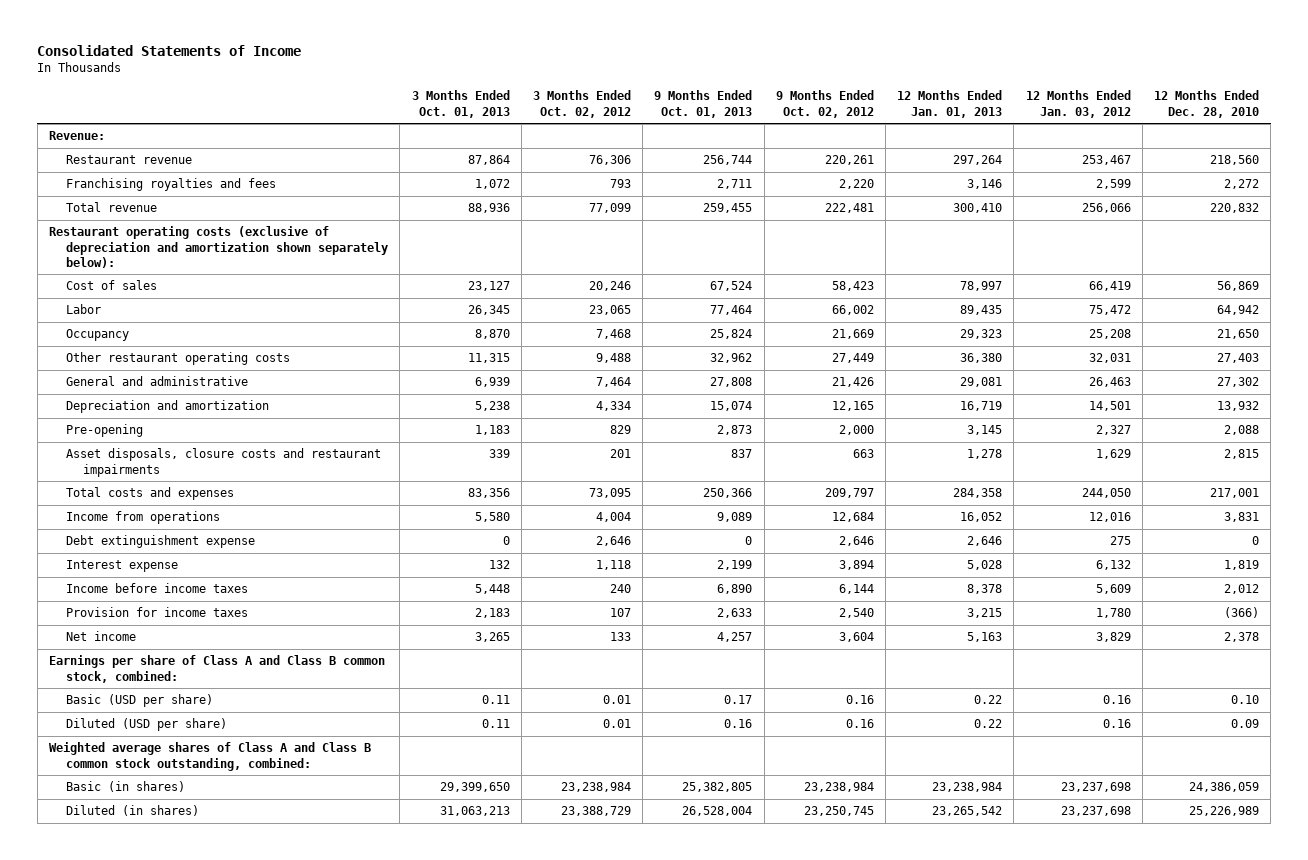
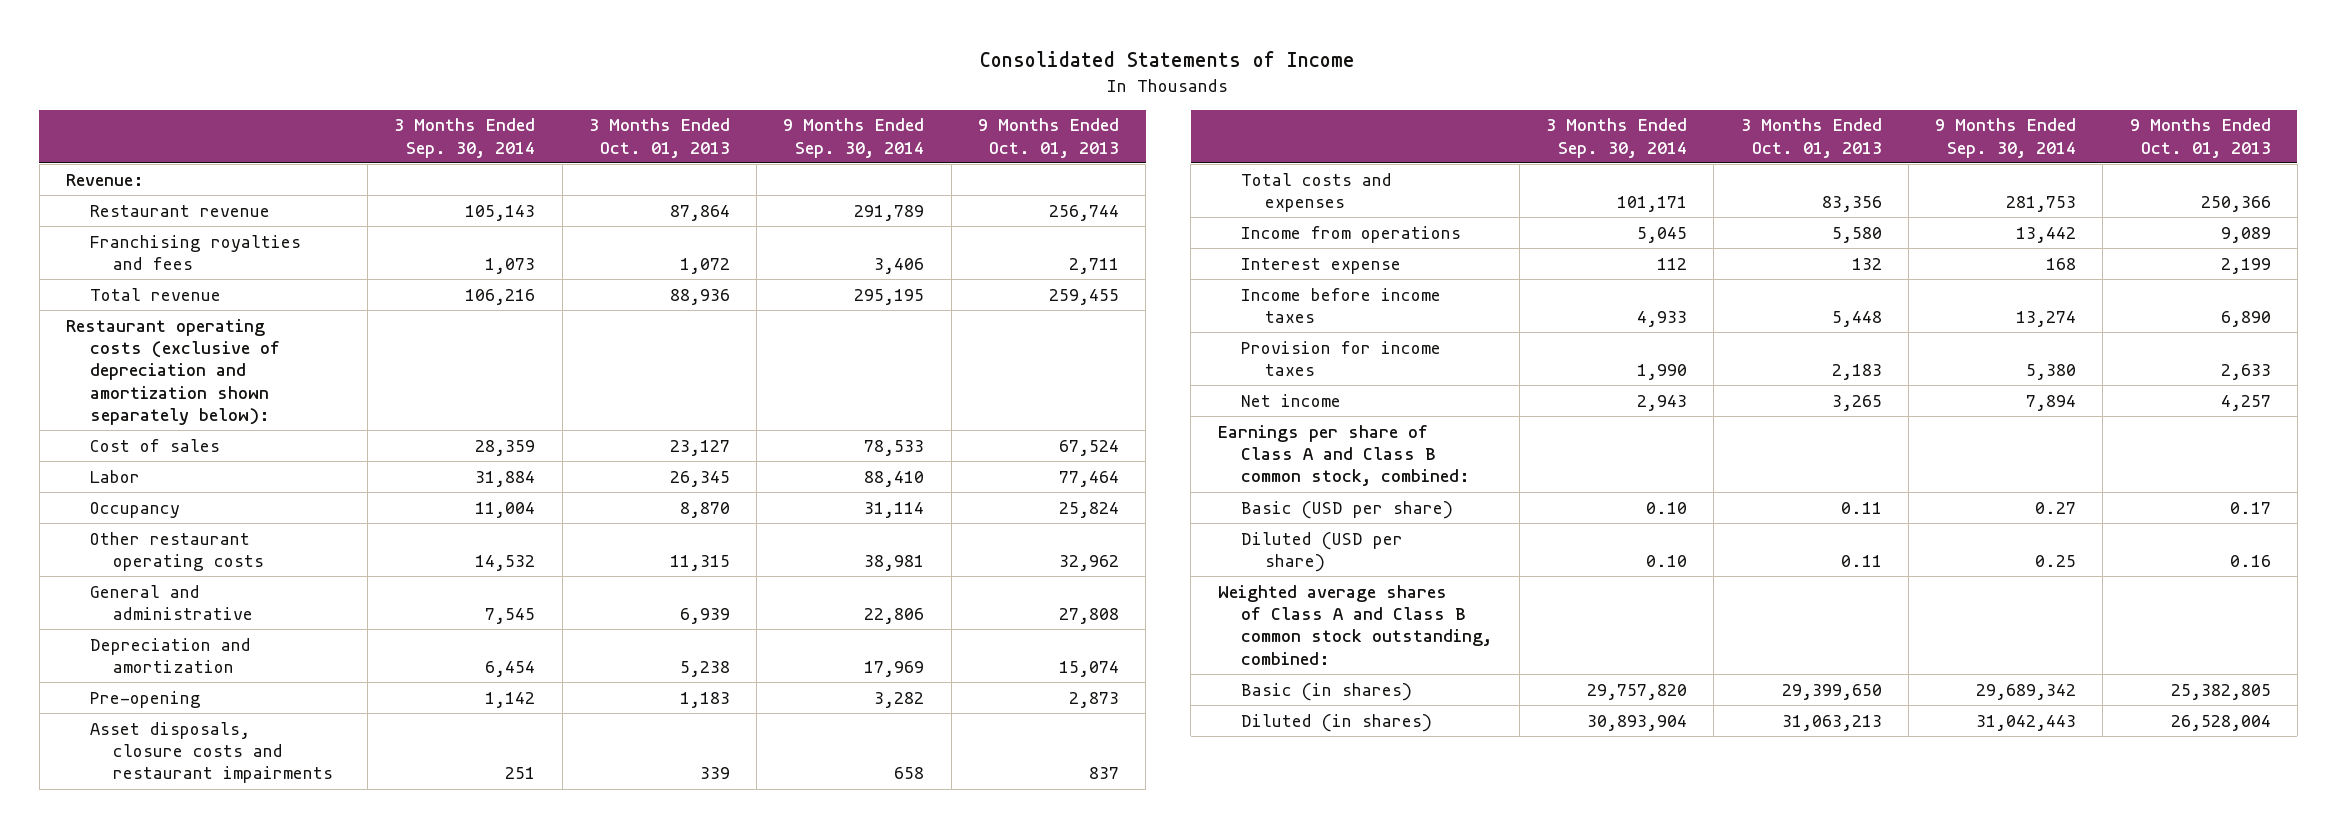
[533,90,632,118] 3 Months Ended Oct. 02, 2012 -> none
[775,90,874,118] 9 Months Ended Oct. 02, 2012 -> none
[897,90,1003,118] 12 Months Ended Jan. 01, 2013 -> none
[1025,90,1131,118] 12 Months Ended Jan. 03, 2012 -> none
[1153,90,1259,118] 12 Months Ended Dec. 28, 2010 -> none
none -> [394,118,536,158] 3 Months Ended Sep. 30, 2014
none -> [783,118,925,158] 9 Months Ended Sep. 30, 2014
[66,535,256,549] Debt extinguishment expense -> none

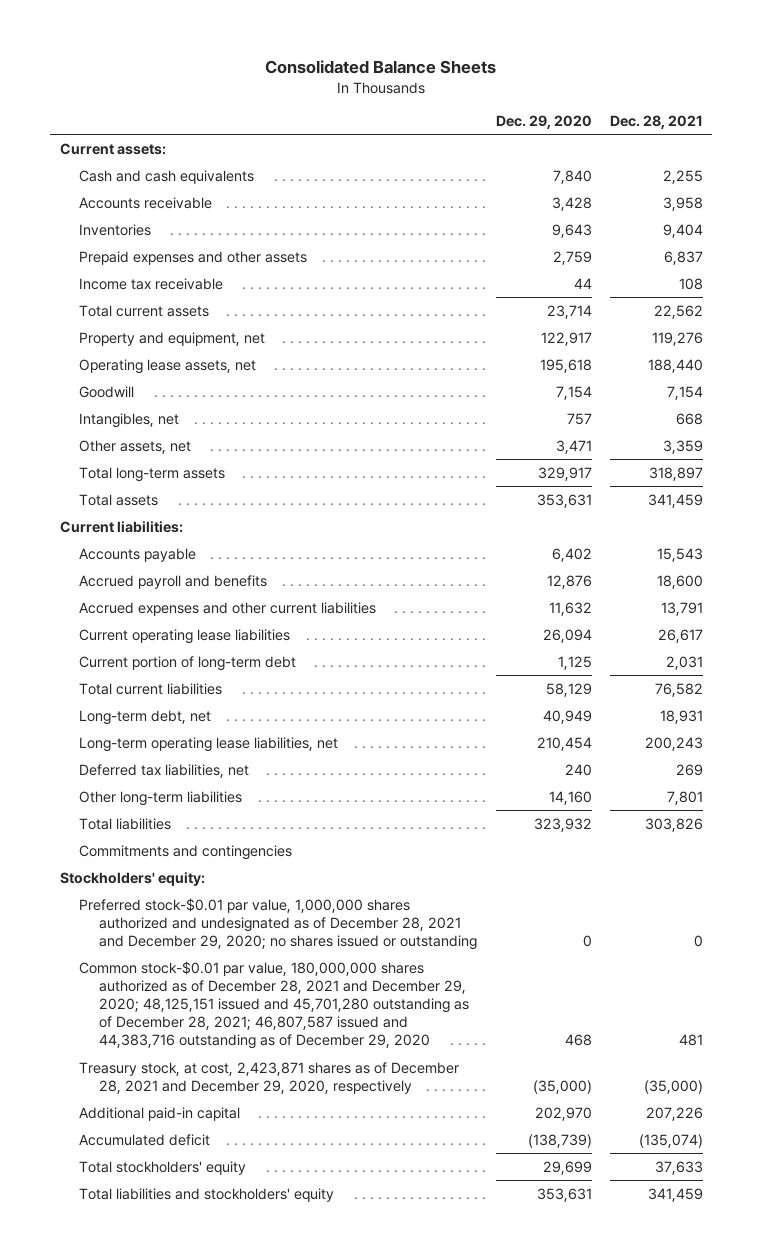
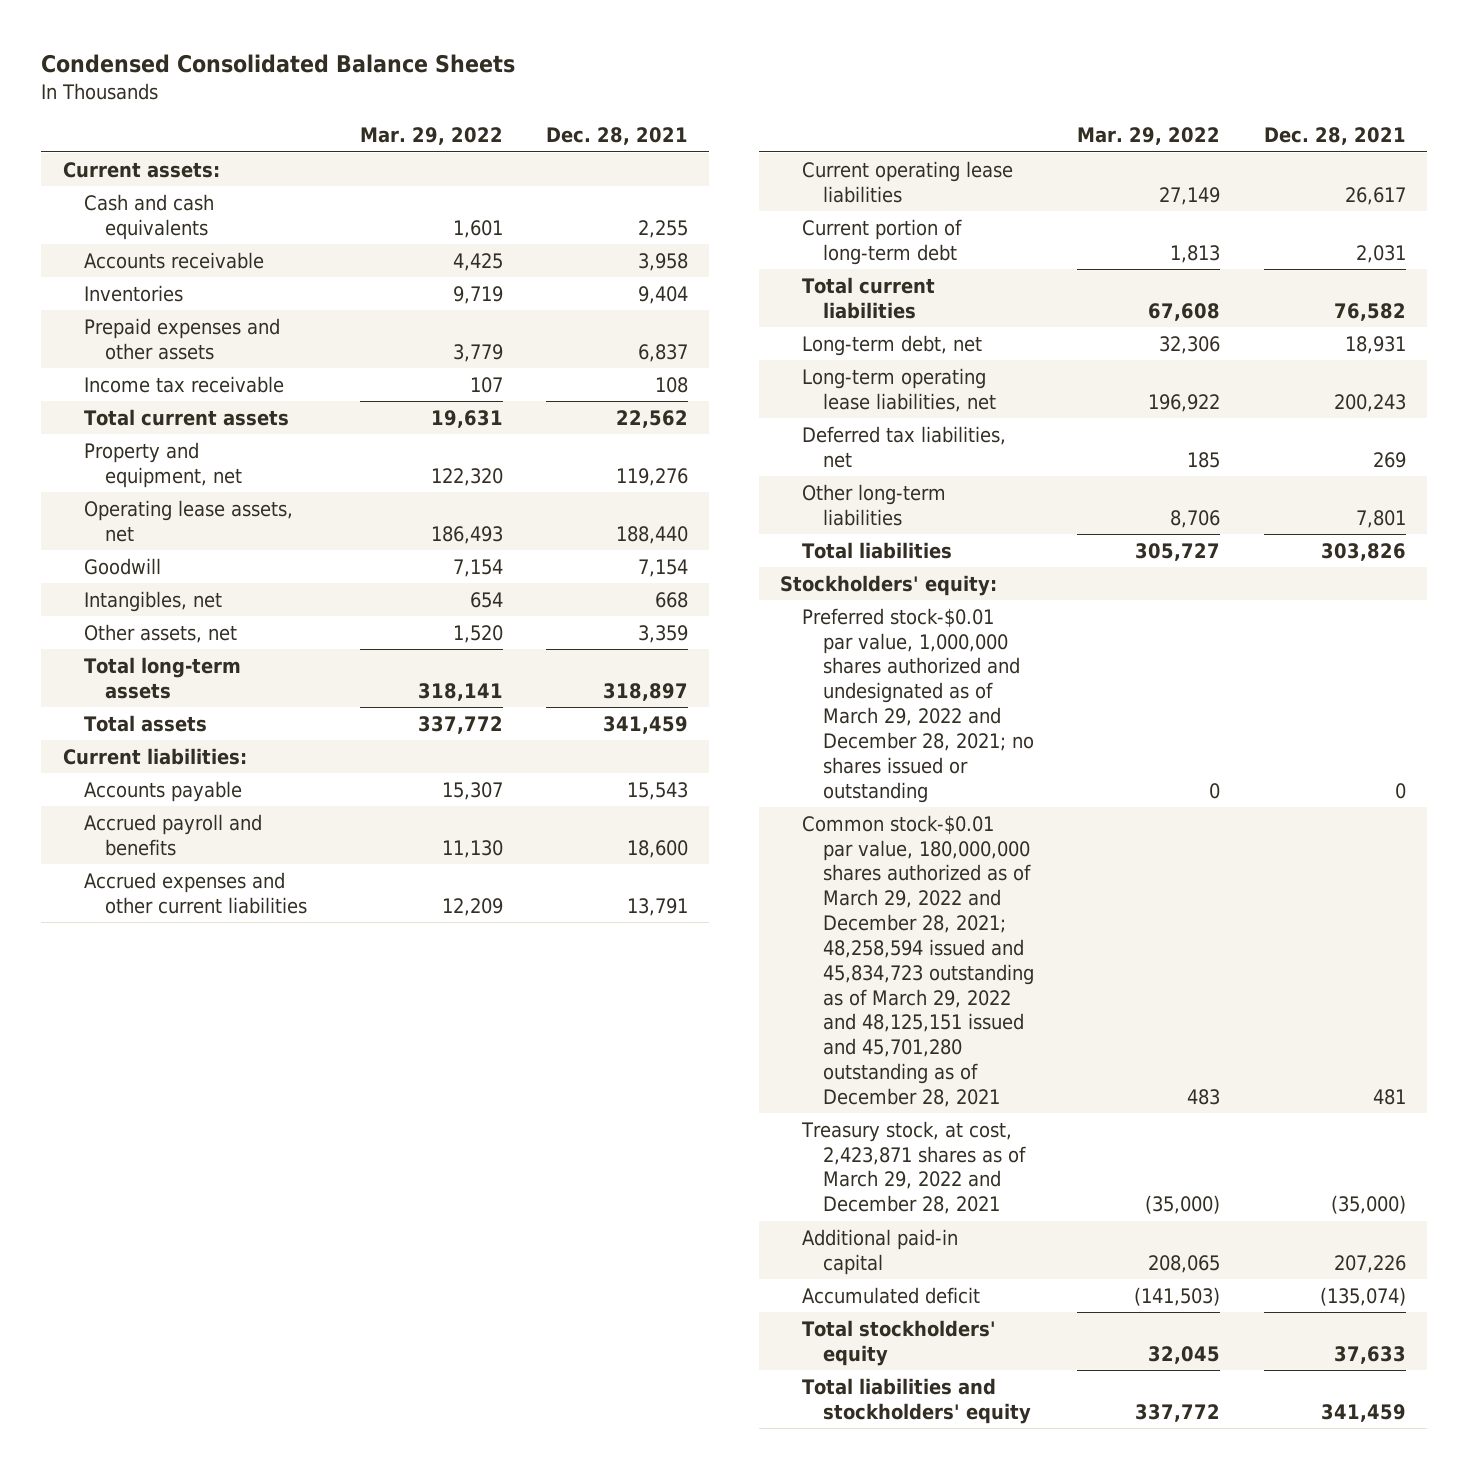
[265,60,497,75] Consolidated Balance Sheets -> [41,53,516,73] Condensed Consolidated Balance Sheets
[495,114,592,129] Dec. 29, 2020 -> none
none -> [359,127,503,146] Mar. 29, 2022
[79,844,293,860] Commitments and contingencies -> none
[79,897,477,950] Preferred stock-$0.01 par value, 1,000,000 shares authorized and undesignated as of December 28, 2021 and December 29, 2020; no shares issued or outstanding -> [801,607,1035,803] Preferred stock-$0.01 par value, 1,000,000 shares authorized and undesignated as of March 29, 2022 and December 28, 2021; no shares issued or outstanding
[79,960,469,1050] Common stock-$0.01 par value, 180,000,000 shares authorized as of December 28, 2021 and December 29, 2020; 48,125,151 issued and 45,701,280 outstanding as of December 28, 2021; 46,807,587 issued and 44,383,716 outstanding as of December 29, 2020 -> [801,814,1035,1107] Common stock-$0.01 par value, 180,000,000 shares authorized as of March 29, 2022 and December 28, 2021; 48,258,594 issued and 45,834,723 outstanding as of March 29, 2022 and 48,125,151 issued and 45,701,280 outstanding as of December 28, 2021
[79,1061,460,1094] Treasury stock, at cost, 2,423,871 shares as of December 28, 2021 and December 29, 2020, respectively -> [800,1120,1027,1215] Treasury stock, at cost, 2,423,871 shares as of March 29, 2022 and December 28, 2021

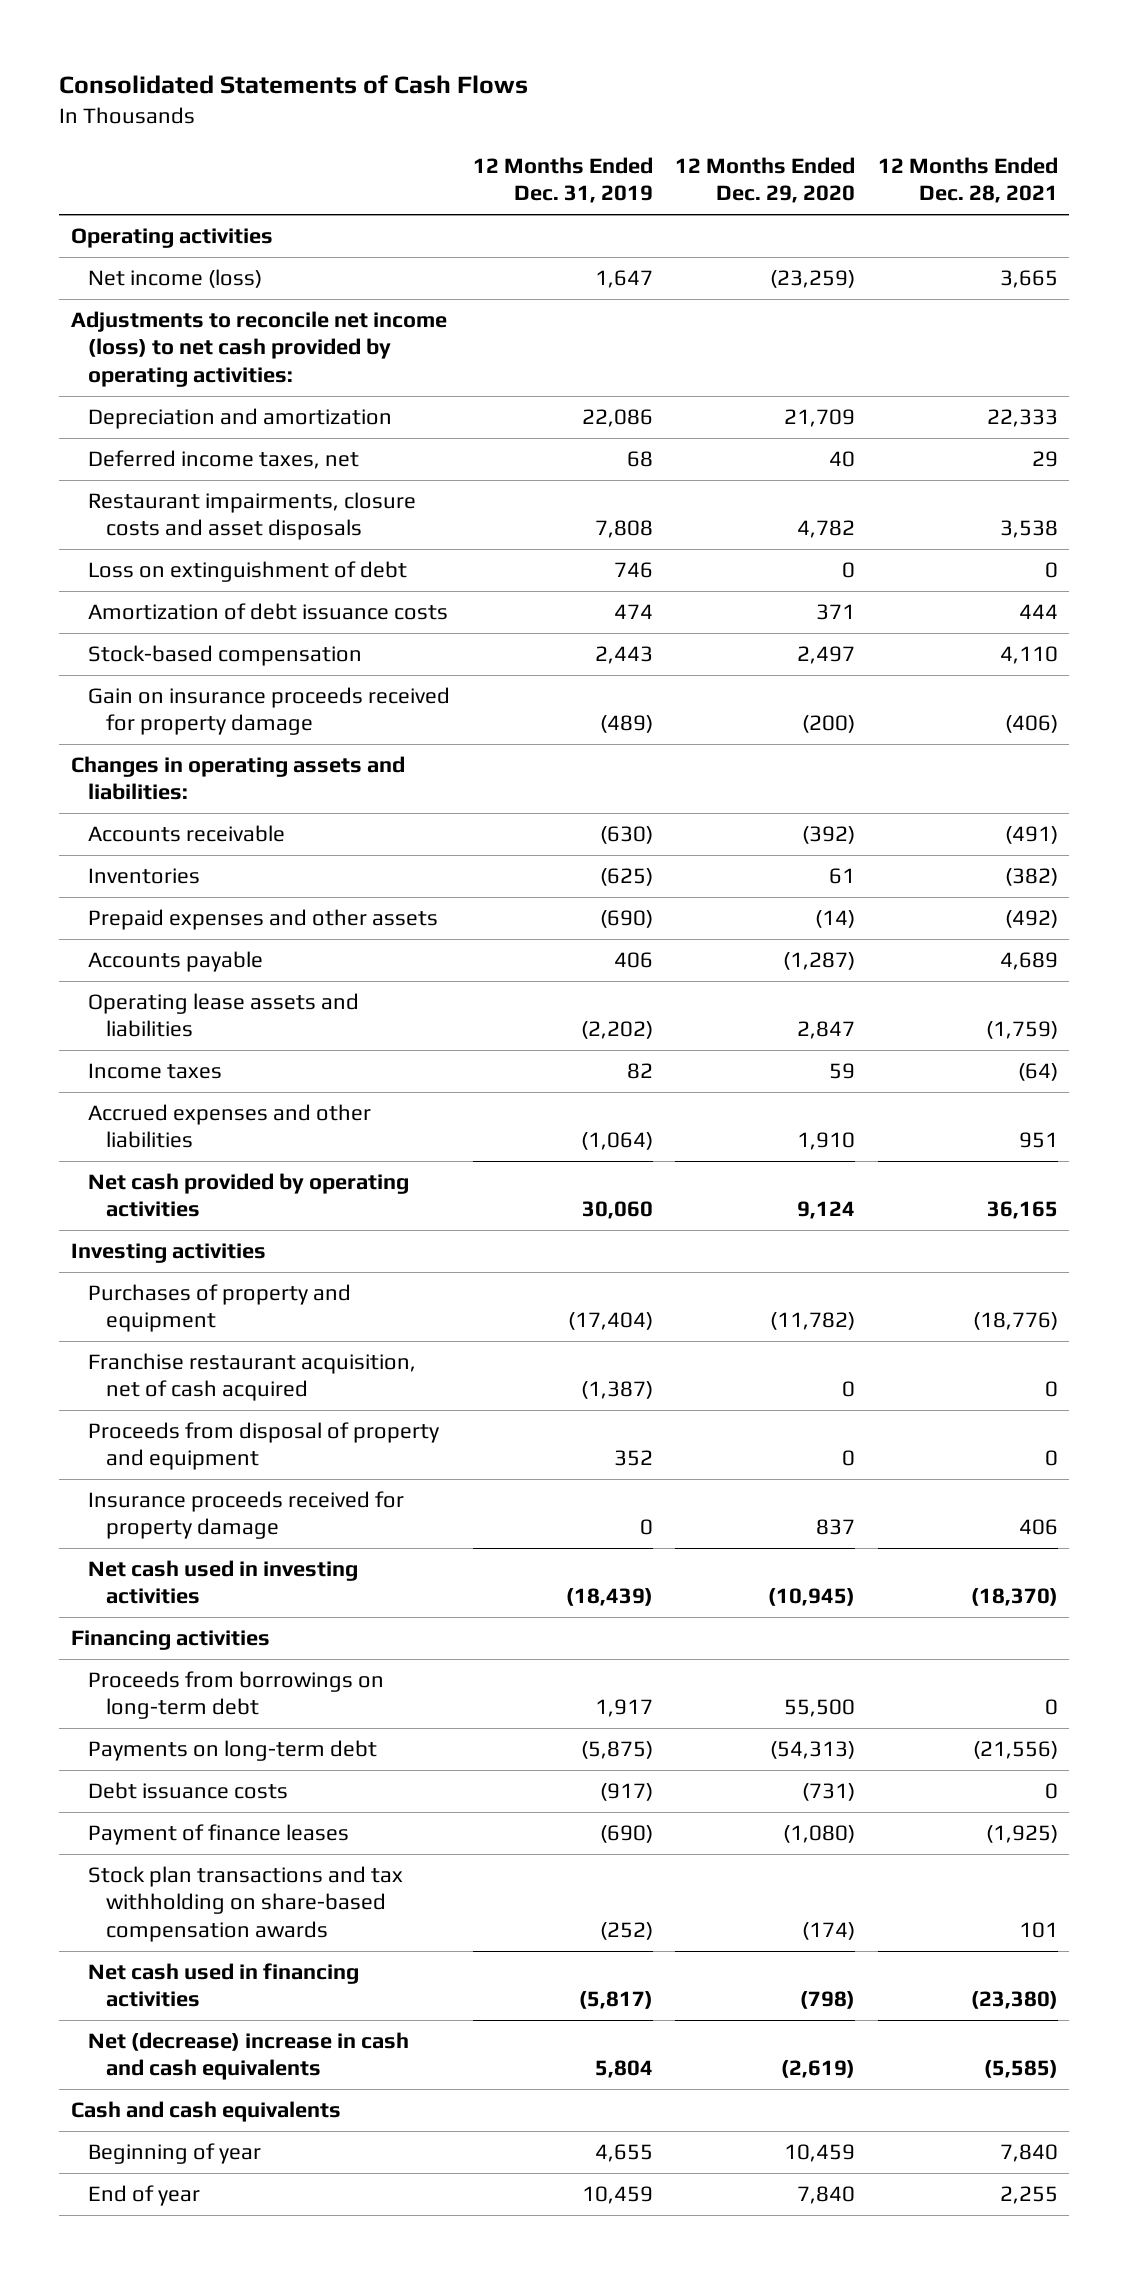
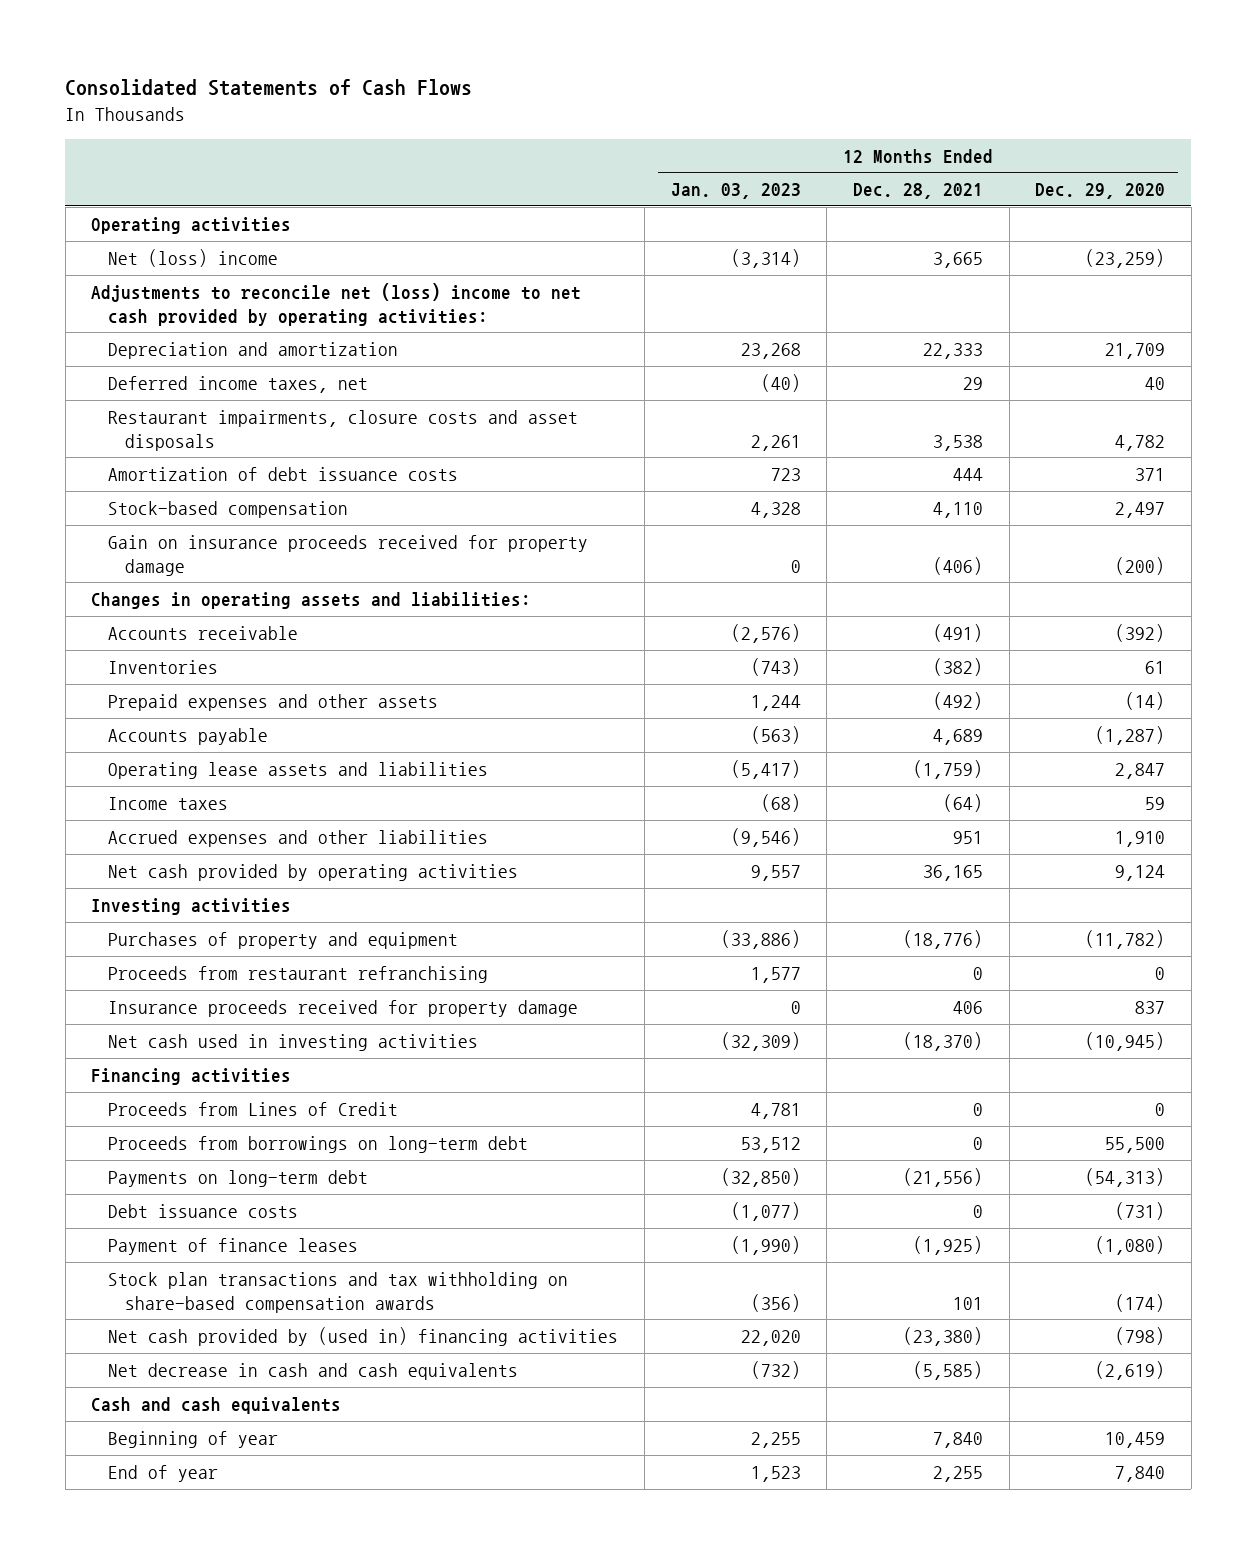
[472,156,653,204] 12 Months Ended Dec. 31, 2019 -> none
none -> [670,183,801,200] Jan. 03, 2023
[88,269,263,289] Net income (loss) -> [108,248,279,267] Net (loss) income
[70,311,447,387] Adjustments to reconcile net income (loss) to net cash provided by operating activities: -> [91,282,582,326] Adjustments to reconcile net (loss) income to net cash provided by operating activities:
[88,561,408,583] Loss on extinguishment of debt -> none
[88,1353,417,1402] Franchise restaurant acquisition, net of cash acquired -> none
[88,1422,440,1471] Proceeds from disposal of property and equipment -> none
none -> [108,965,489,983] Proceeds from restaurant refranchising
none -> [108,1101,399,1116] Proceeds from Lines of Credit
[88,1963,360,2008] Net cash used in financing activities -> [108,1326,619,1346] Net cash provided by (used in) financing activities
[88,2032,410,2081] Net (decrease) increase in cash and cash equivalents -> [108,1362,519,1380] Net decrease in cash and cash equivalents

